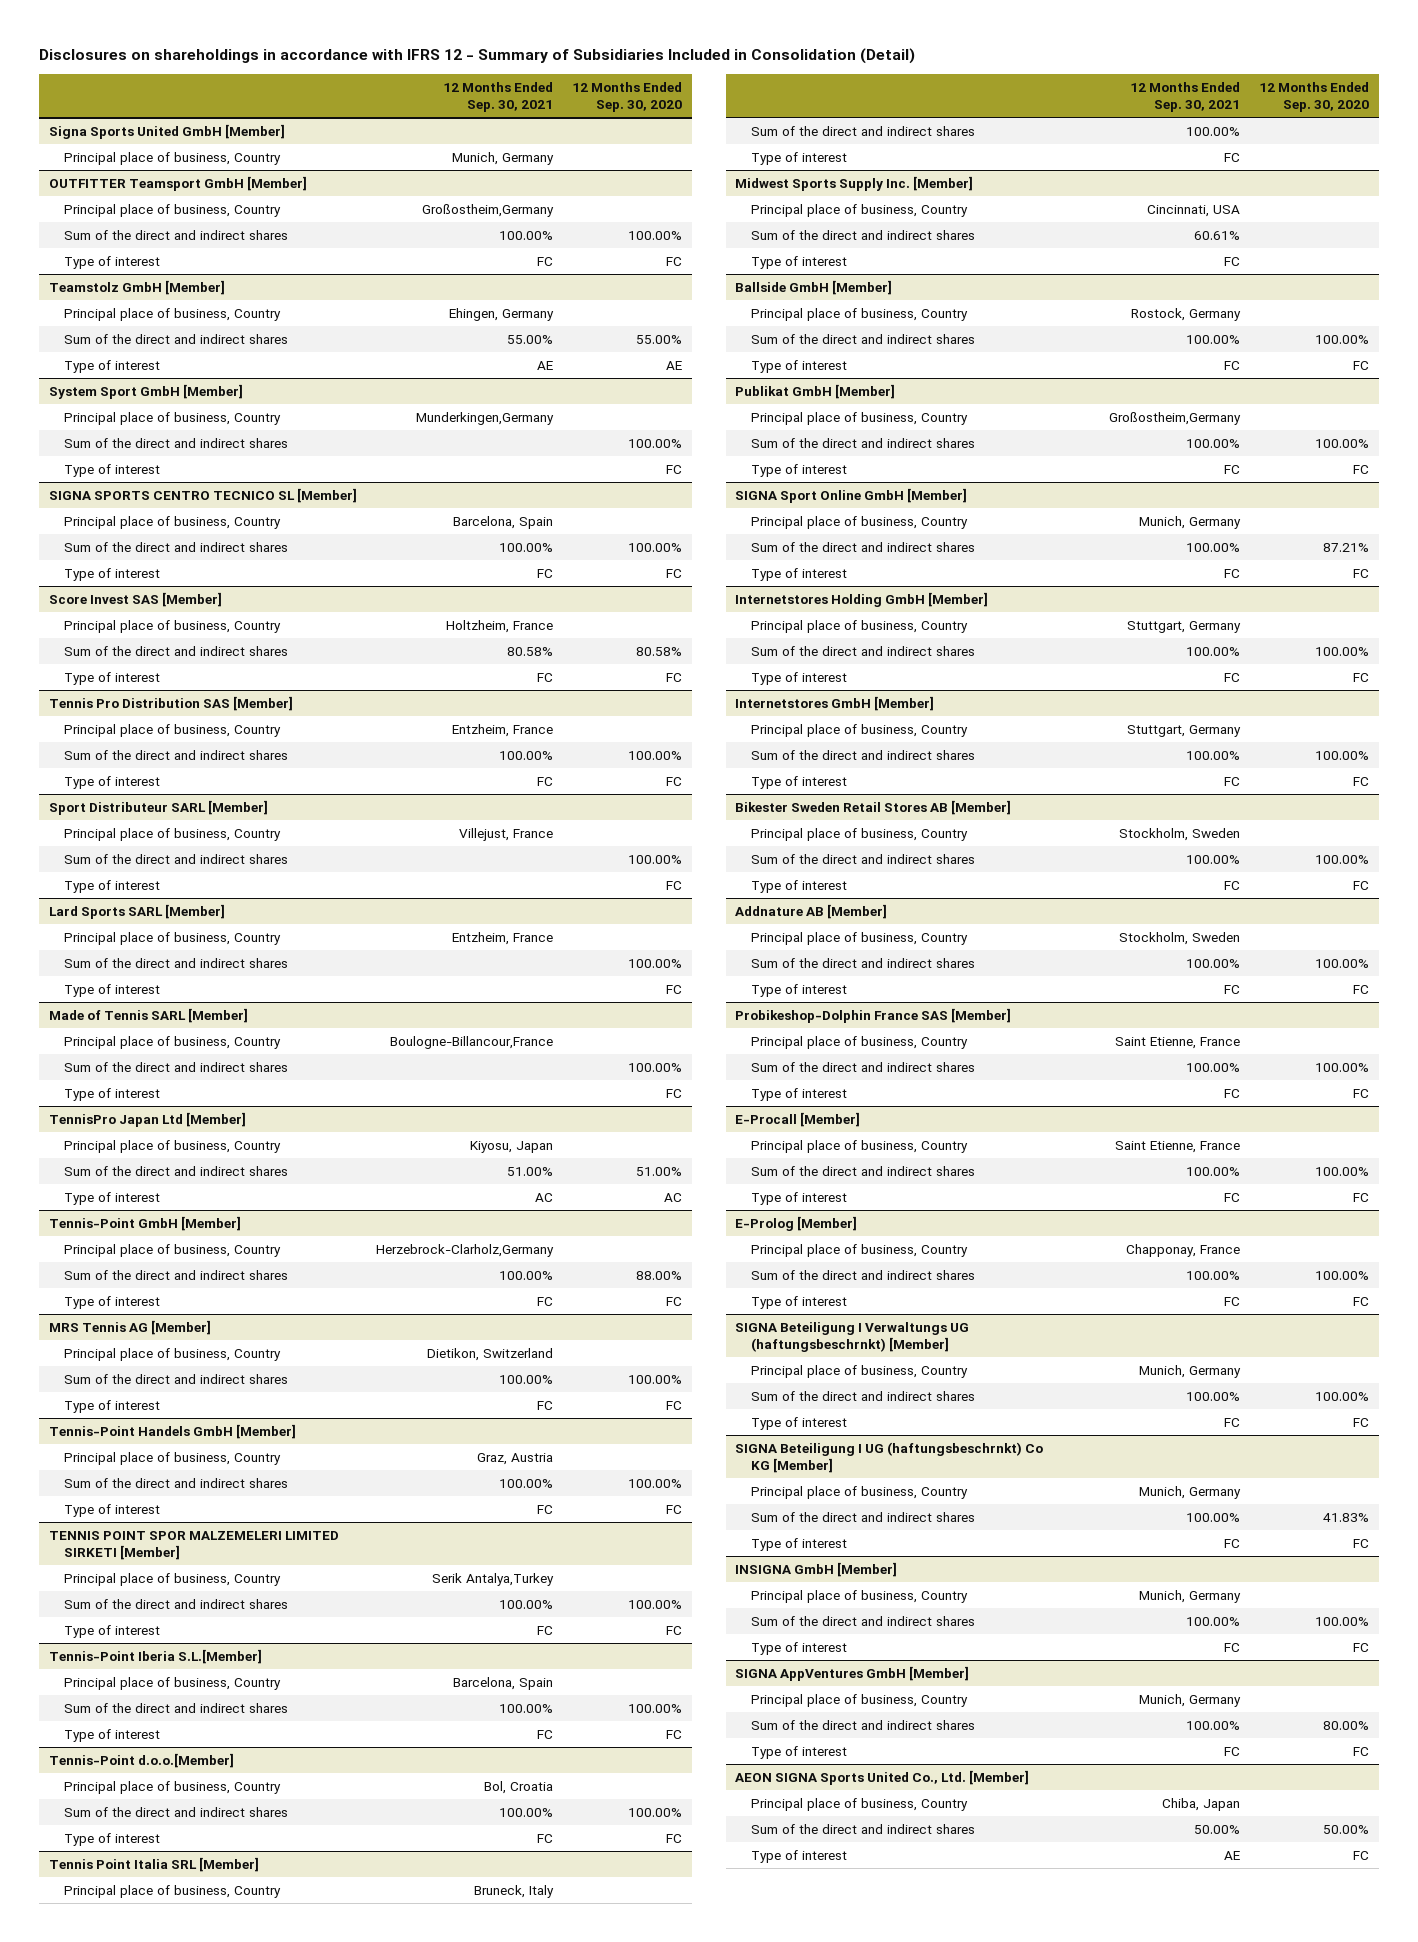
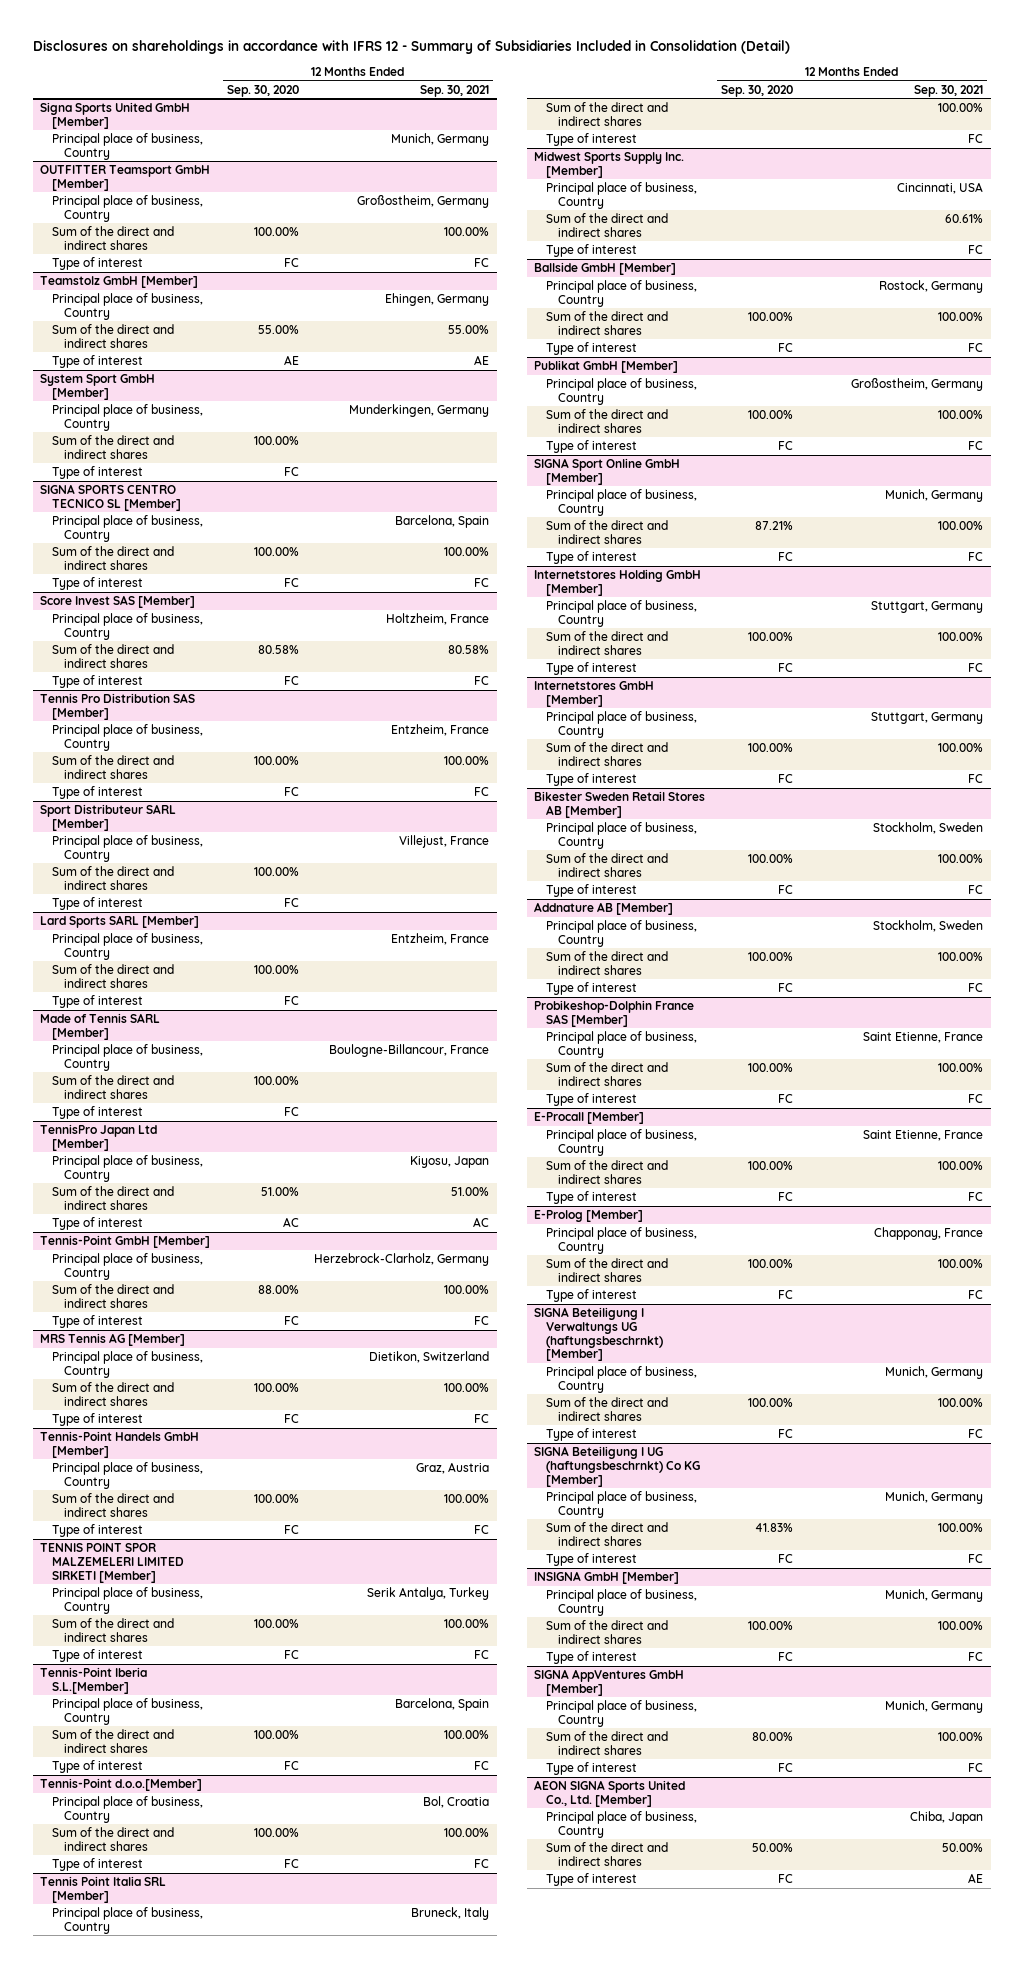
[421,203,554,217] Großostheim,Germany -> [357,195,490,209] Großostheim, Germany
[415,411,554,425] Munderkingen,Germany -> [349,404,490,418] Munderkingen, Germany
[389,1035,553,1049] Boulogne-Billancour,France -> [329,1044,490,1058] Boulogne-Billancour, France
[375,1243,554,1257] Herzebrock-Clarholz,Germany -> [314,1253,490,1267] Herzebrock-Clarholz, Germany
[431,1572,554,1586] Serik Antalya,Turkey -> [367,1587,490,1601] Serik Antalya, Turkey
[1108,411,1241,425] Großostheim,Germany -> [851,378,984,392] Großostheim, Germany

